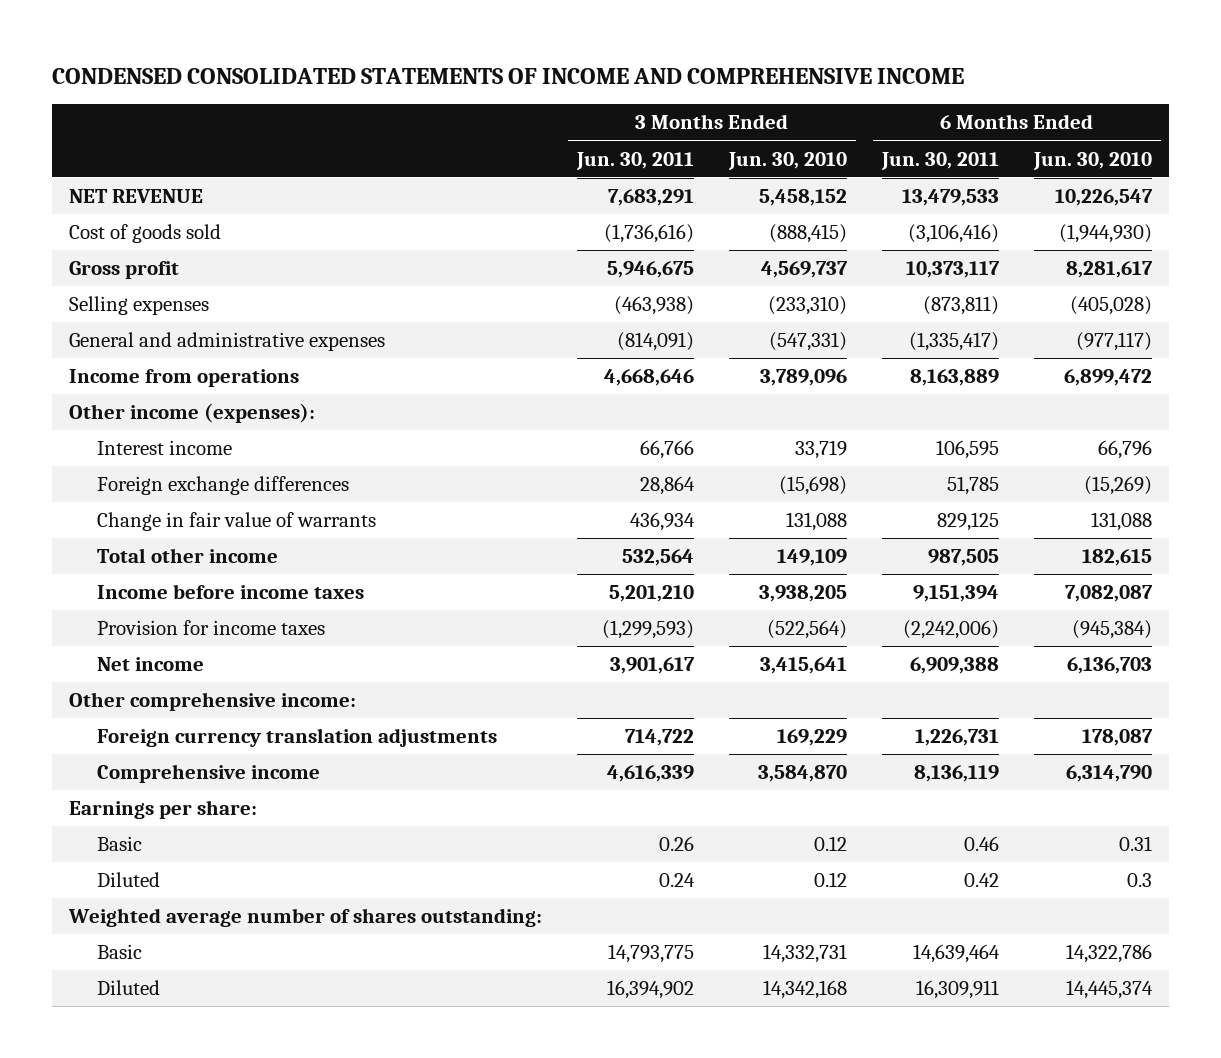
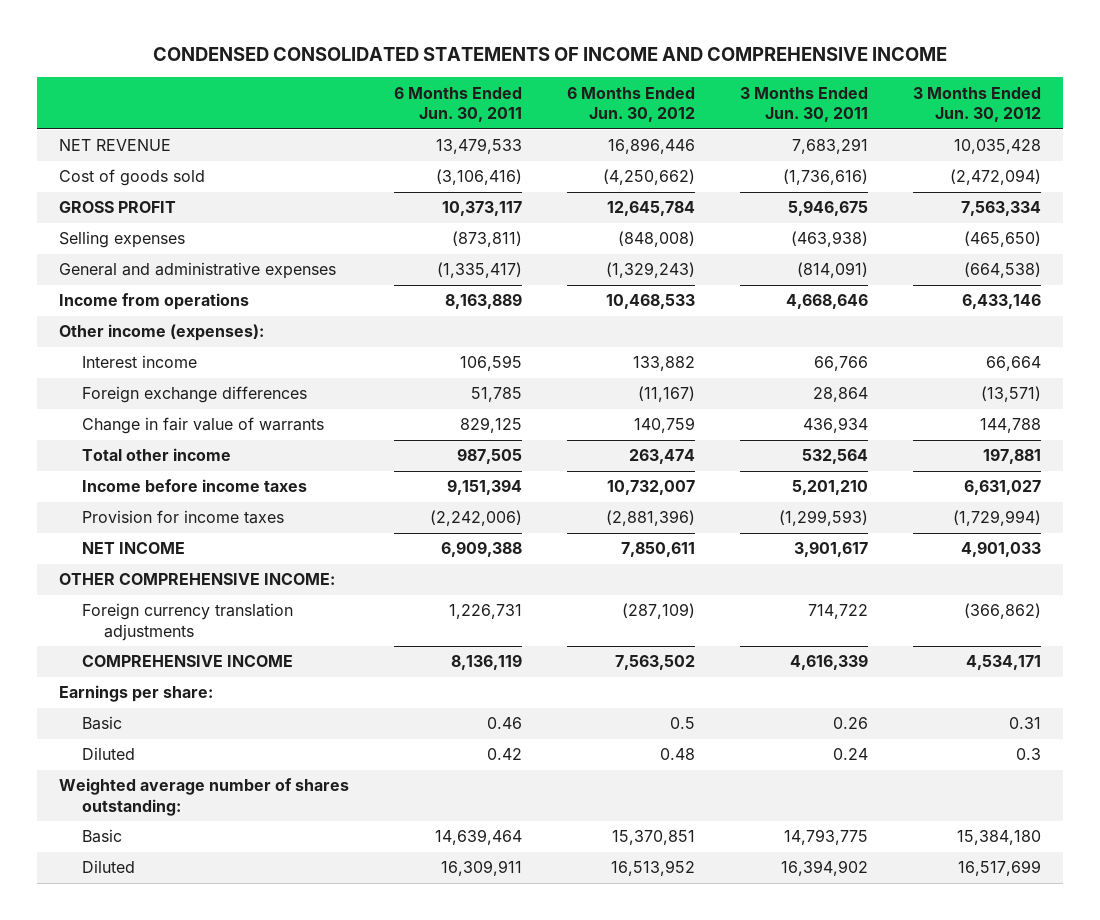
[728,151,848,170] Jun. 30, 2010 -> none
[1032,151,1152,170] Jun. 30, 2010 -> none
none -> [566,86,695,122] 6 Months Ended Jun. 30, 2012
none -> [912,86,1041,122] 3 Months Ended Jun. 30, 2012
[69,261,180,280] Gross profit -> [59,201,177,214] GROSS PROFIT
[96,657,204,672] Net income -> [81,542,185,555] NET INCOME
[69,692,357,712] Other comprehensive income: -> [59,573,336,586] OTHER COMPREHENSIVE INCOME:
[96,764,320,784] Comprehensive income -> [81,655,293,668] COMPREHENSIVE INCOME

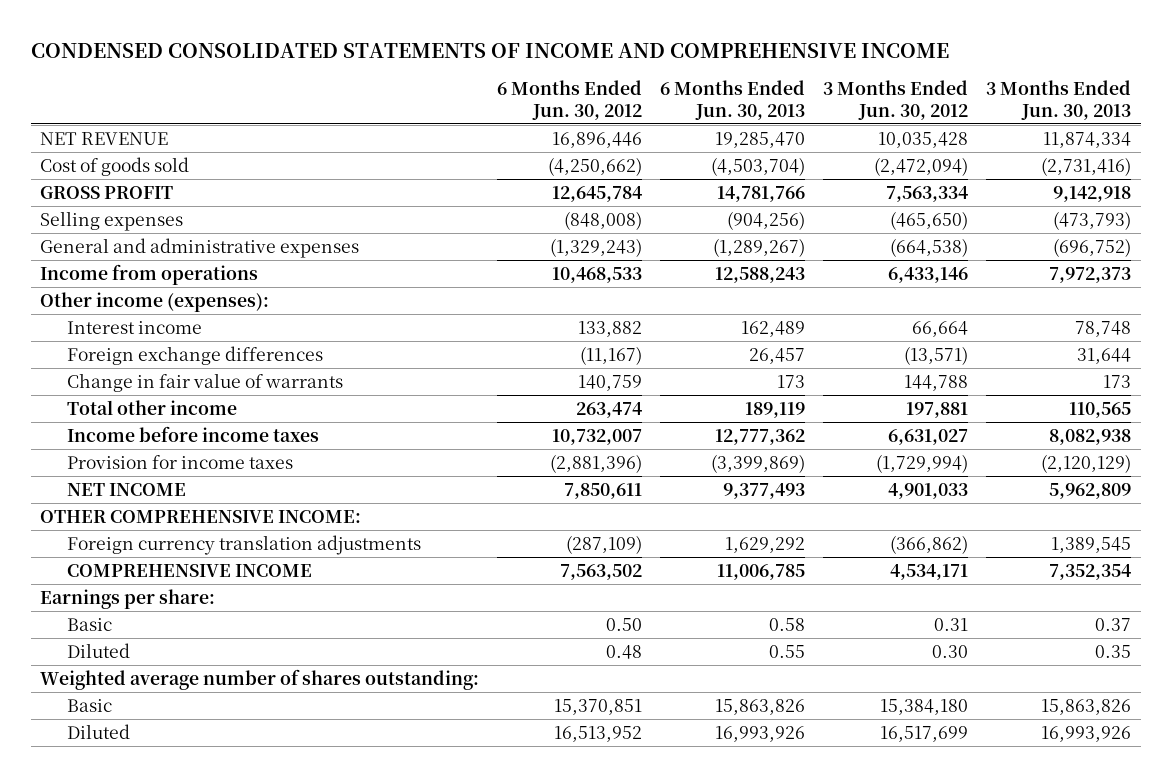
[394,86,523,122] 6 Months Ended Jun. 30, 2011 -> none
[739,86,868,122] 3 Months Ended Jun. 30, 2011 -> none
none -> [660,80,806,120] 6 Months Ended Jun. 30, 2013
none -> [986,80,1132,120] 3 Months Ended Jun. 30, 2013
[669,717,695,730] 0.5 -> [606,617,643,631] 0.50
[1015,748,1041,761] 0.3 -> [932,644,969,658] 0.30

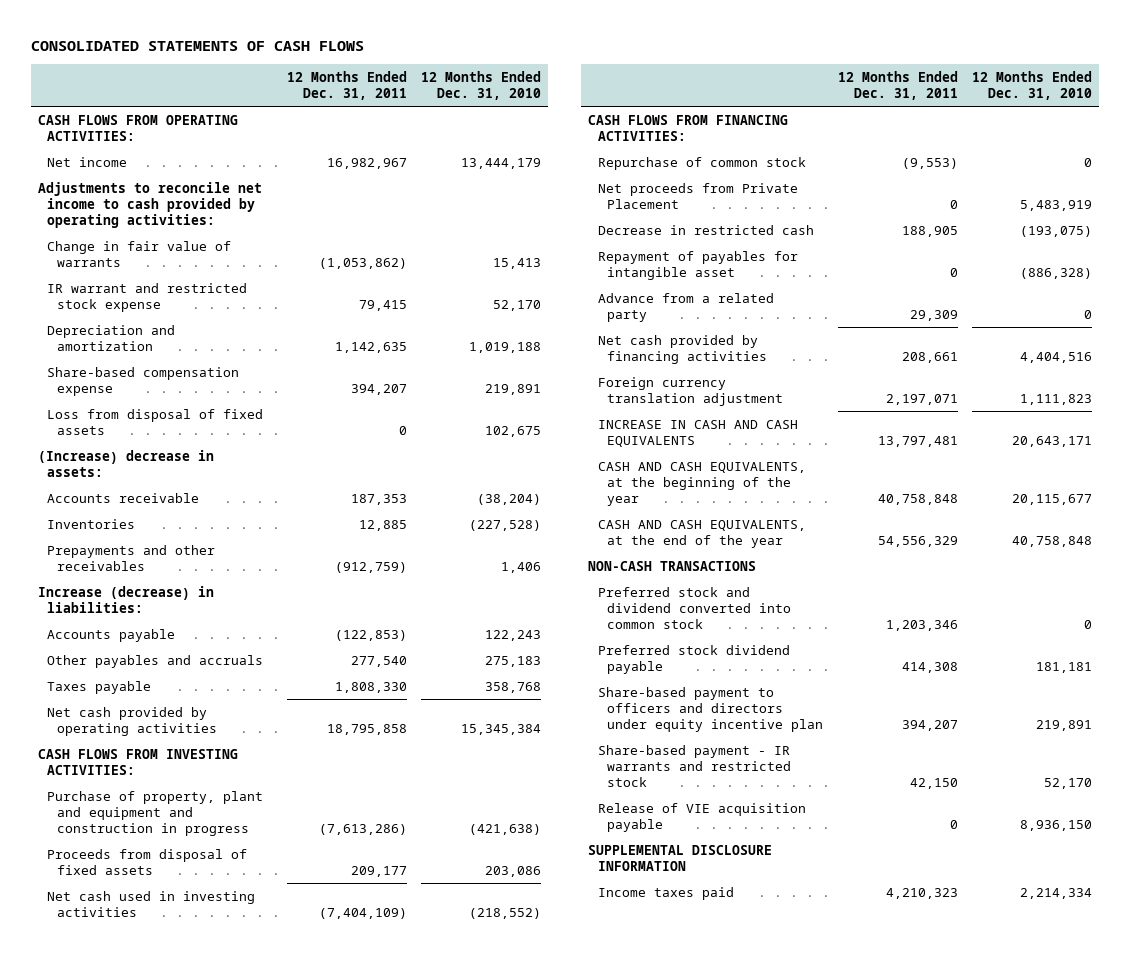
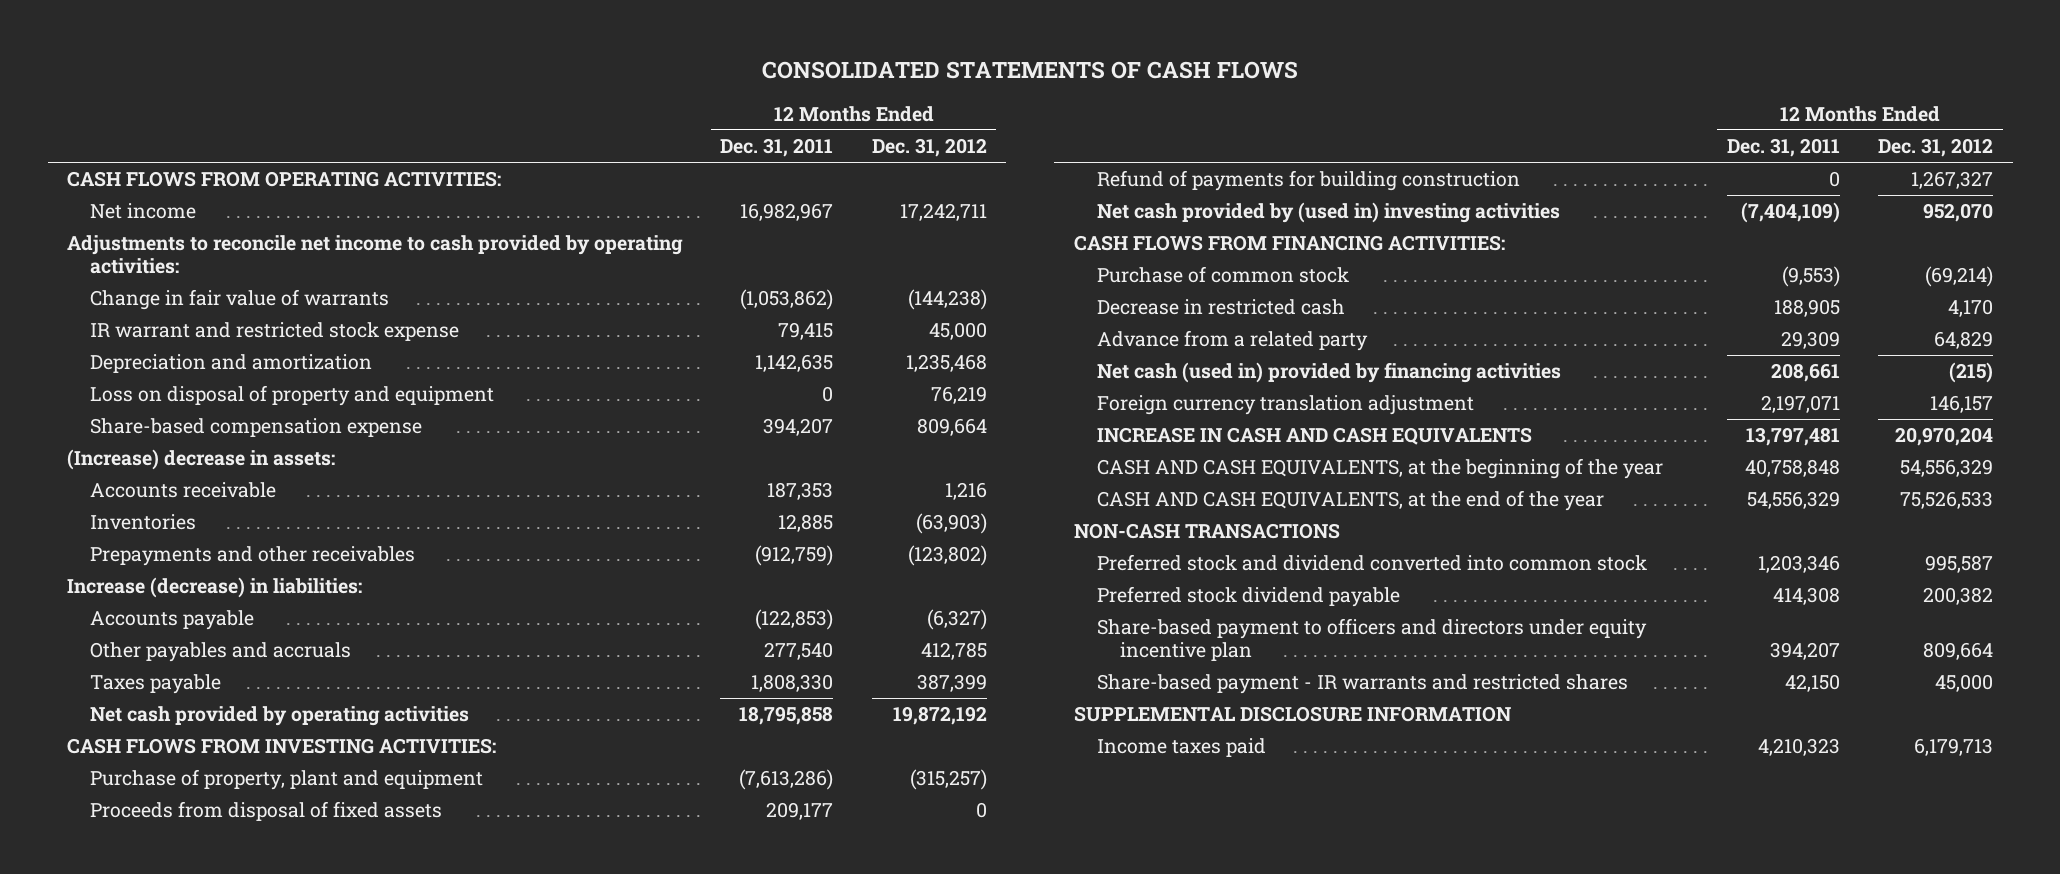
[421,70,542,100] 12 Months Ended Dec. 31, 2010 -> none
none -> [871,138,987,158] Dec. 31, 2012
none -> [90,385,495,407] Loss on disposal of property and equipment
[47,408,264,435] Loss from disposal of fixed assets -> none
[47,790,264,837] Purchase of property, plant and equipment and construction in progress -> [90,769,484,791] Purchase of property, plant and equipment
none -> [1096,170,1520,192] Refund of payments for building construction
[47,890,256,917] Net cash used in investing activities -> [1096,202,1560,224] Net cash provided by (used in) investing activities
[597,182,798,209] Net proceeds from Private Placement -> none
[597,156,806,170] Repurchase of common stock -> [1096,266,1349,284] Purchase of common stock
[597,250,798,280] Repayment of payables for intangible asset -> none
[597,334,768,364] Net cash provided by financing activities -> [1096,362,1561,384] Net cash (used in) provided by financing activities
[597,802,806,832] Release of VIE acquisition payable -> none
[597,744,792,788] Share-based payment - IR warrants and restricted stock -> [1096,674,1628,695] Share-based payment - IR warrants and restricted shares

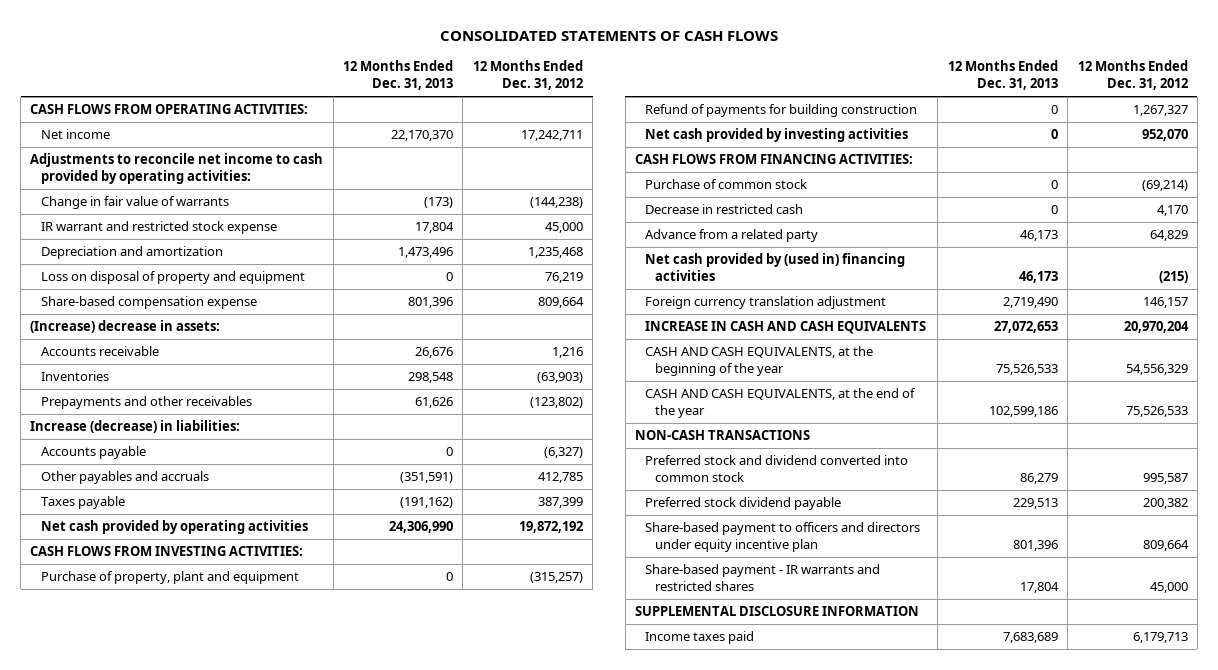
[720,138,834,158] Dec. 31, 2011 -> none
none -> [343,60,454,91] 12 Months Ended Dec. 31, 2013
[90,801,443,822] Proceeds from disposal of fixed assets -> none
[1096,202,1560,224] Net cash provided by (used in) investing activities -> [645,128,909,143] Net cash provided by investing activities
[1096,362,1561,384] Net cash (used in) provided by financing activities -> [645,253,906,282] Net cash provided by (used in) financing activities

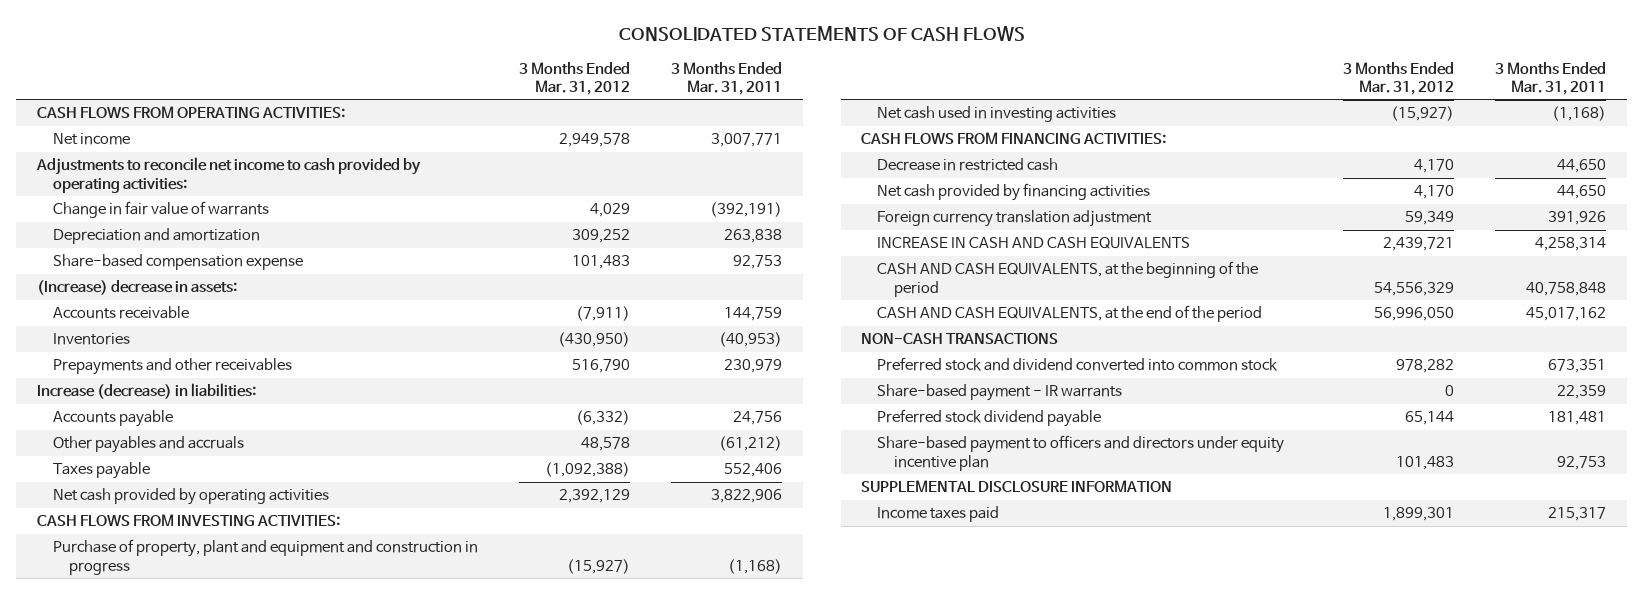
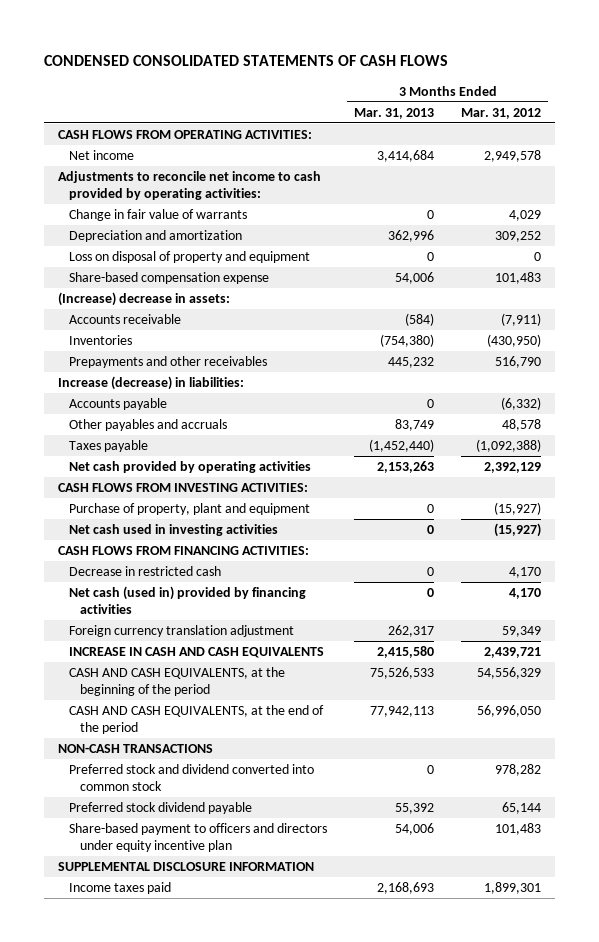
[618,25,1025,41] CONSOLIDATED STATEMENTS OF CASH FLOWS -> [44,55,449,67] CONDENSED CONSOLIDATED STATEMENTS OF CASH FLOWS
[671,61,783,95] 3 Months Ended Mar. 31, 2011 -> none
none -> [354,107,435,119] Mar. 31, 2013
none -> [69,251,311,264] Loss on disposal of property and equipment
[53,539,479,575] Purchase of property, plant and equipment and construction in progress -> [69,503,311,516] Purchase of property, plant and equipment
[877,183,1151,202] Net cash provided by financing activities -> [69,586,307,615] Net cash (used in) provided by financing activities
[877,384,1123,402] Share-based payment - IR warrants -> none

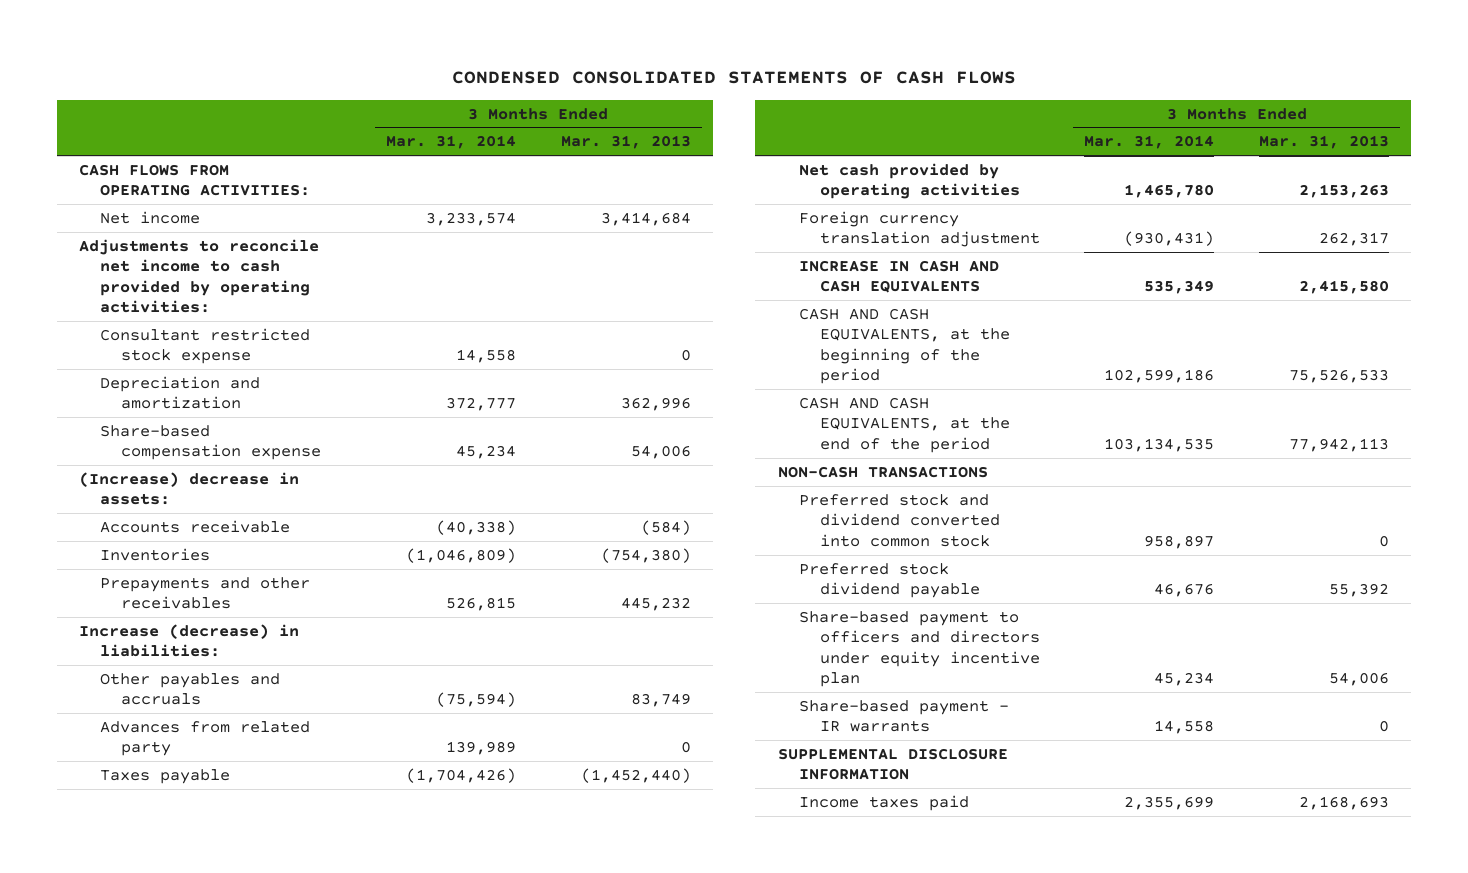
[461,107,542,119] Mar. 31, 2012 -> none
none -> [385,135,516,150] Mar. 31, 2014
[69,209,248,222] Change in fair value of warrants -> none
none -> [100,327,311,365] Consultant restricted stock expense
[69,251,311,264] Loss on disposal of property and equipment -> none
[69,398,168,411] Accounts payable -> none
none -> [100,720,311,757] Advances from related party
[57,483,308,493] CASH FLOWS FROM INVESTING ACTIVITIES: -> none
[69,503,311,516] Purchase of property, plant and equipment -> none
[69,524,279,537] Net cash used in investing activities -> none
[57,546,309,556] CASH FLOWS FROM FINANCING ACTIVITIES: -> none
[69,566,222,577] Decrease in restricted cash -> none
[69,586,307,615] Net cash (used in) provided by financing activities -> none
none -> [798,699,1009,733] Share-based payment - IR warrants

